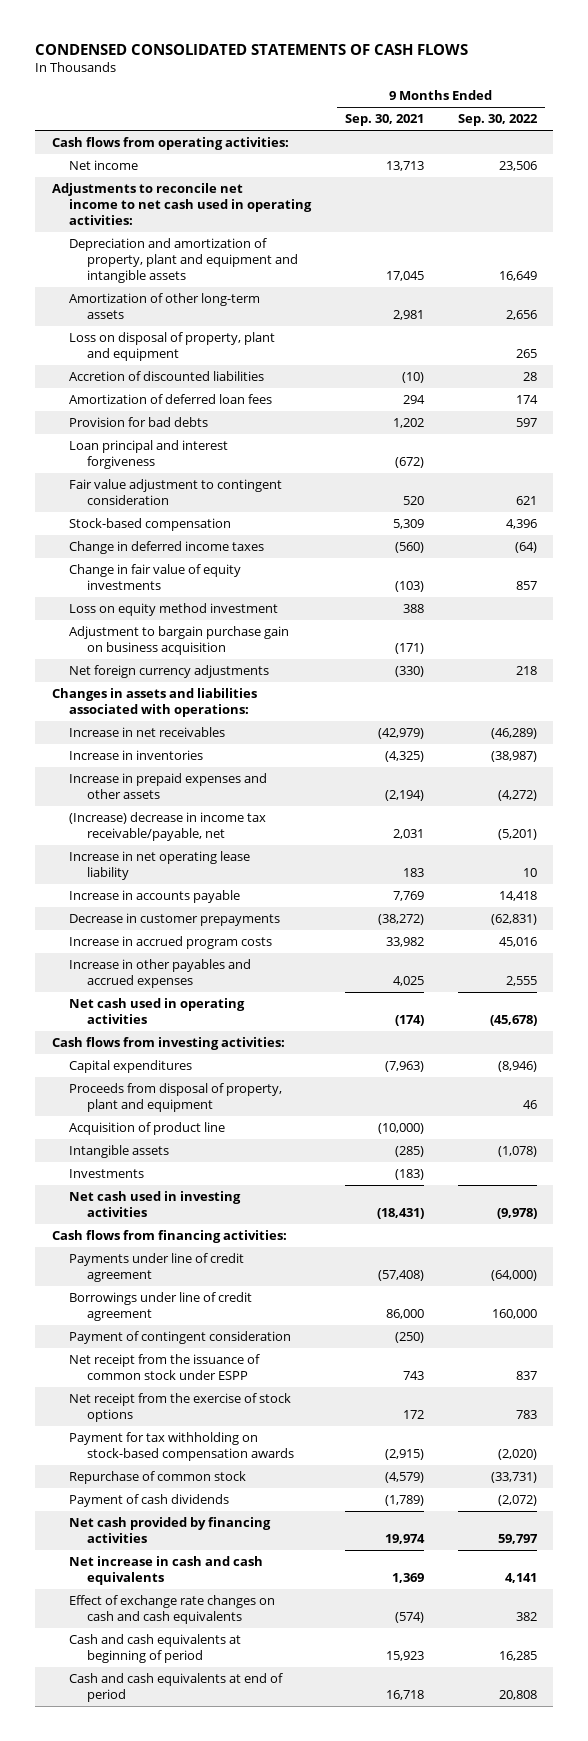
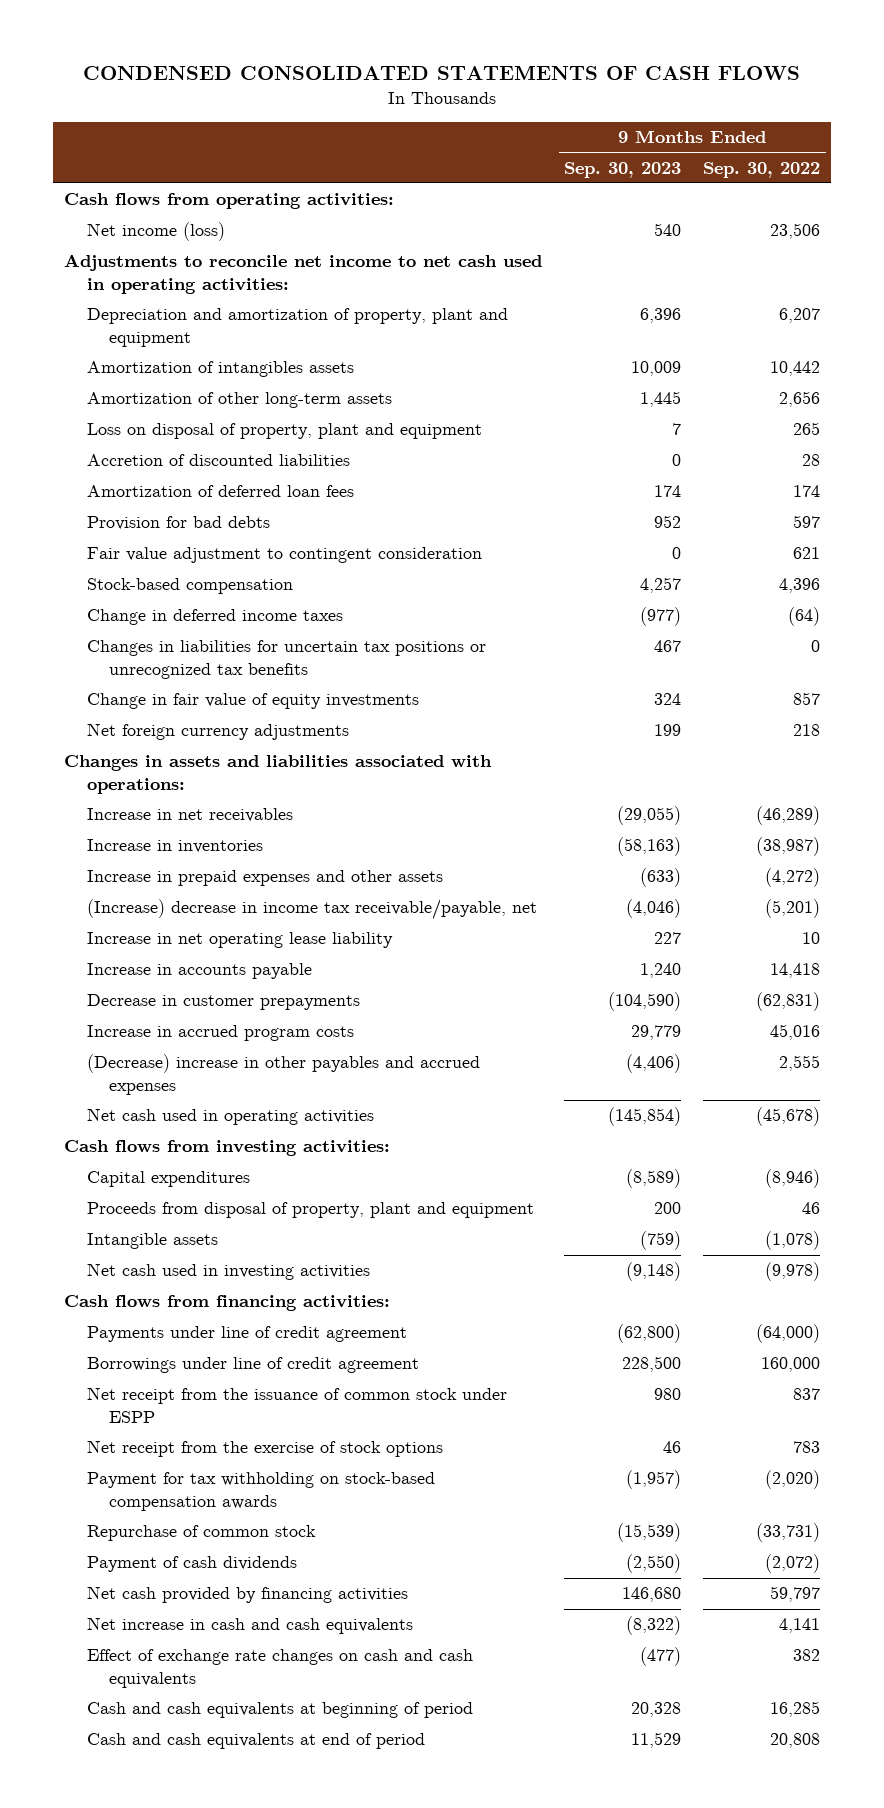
[345,114,425,127] Sep. 30, 2021 -> none
none -> [564,161,682,178] Sep. 30, 2023
[69,159,139,170] Net income -> [86,222,225,242] Net income (loss)
[69,237,299,284] Depreciation and amortization of property, plant and equipment and intangible assets -> [86,308,508,347] Depreciation and amortization of property, plant and equipment
[498,271,537,282] 16,649 -> [779,308,821,324] 6,207
none -> [86,361,354,378] Amortization of intangibles assets
[69,439,229,470] Loan principal and interest forgiveness -> none
none -> [86,640,486,679] Changes in liabilities for uncertain tax positions or unrecognized tax benefits
[69,602,279,616] Loss on equity method investment -> none
[69,625,290,656] Adjustment to bargain purchase gain on business acquisition -> none
[69,958,252,989] Increase in other payables and accrued expenses -> [86,1054,480,1095] (Decrease) increase in other payables and accrued expenses
[69,1121,226,1135] Acquisition of product line -> none
[69,1168,145,1178] Investments -> none
[69,1330,292,1344] Payment of contingent consideration -> none

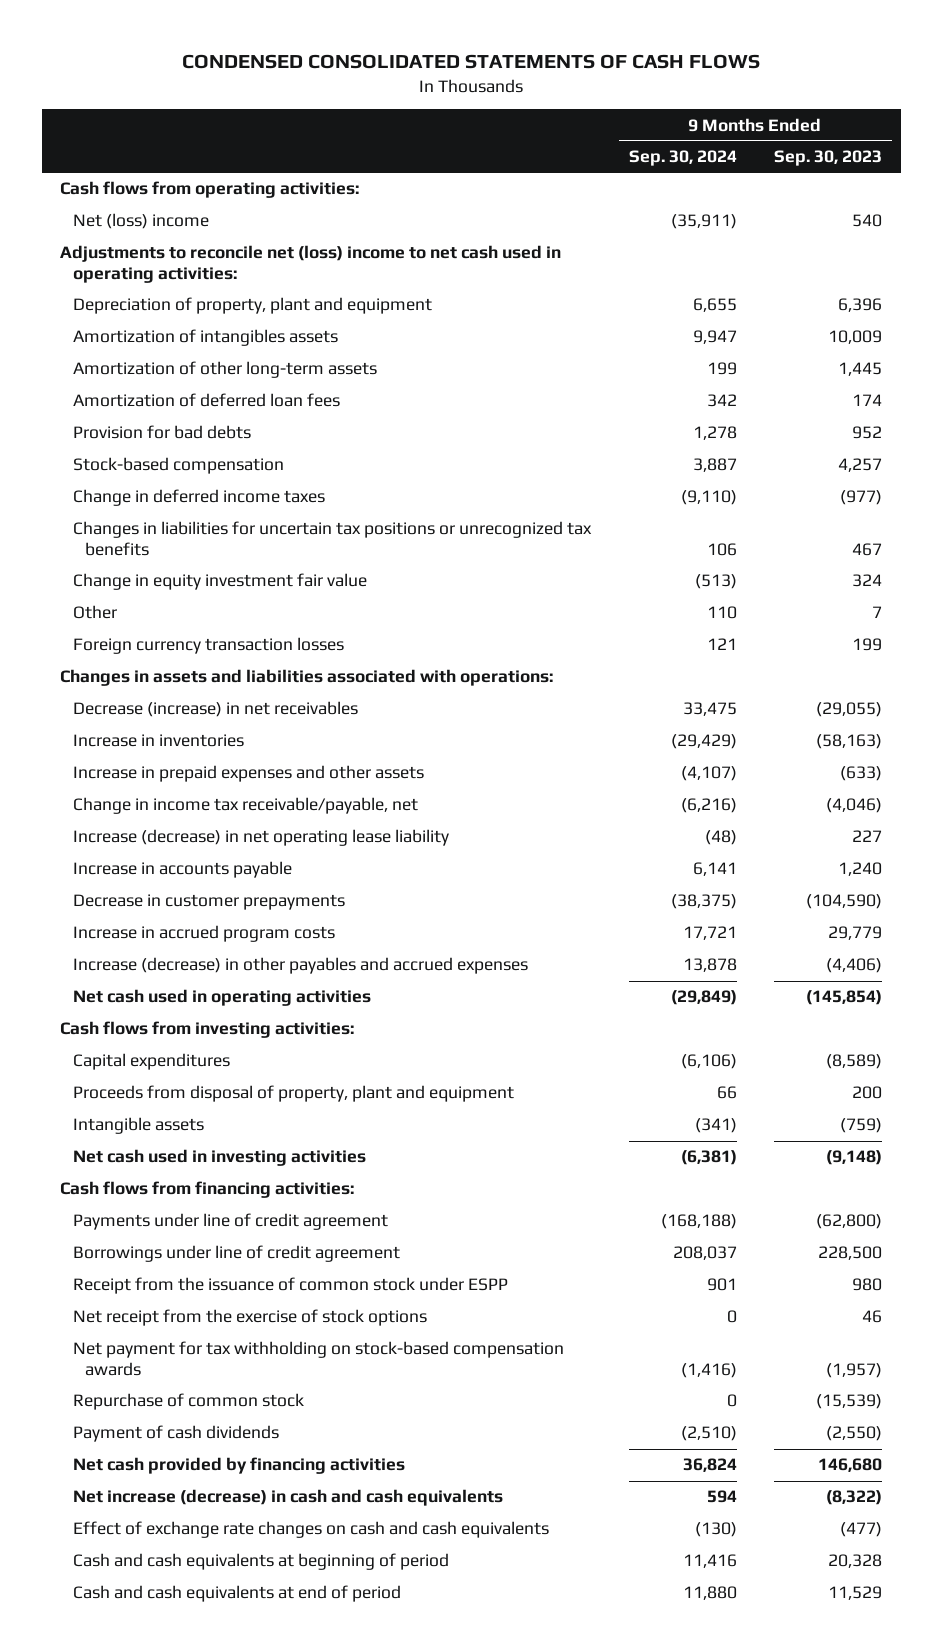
[703,161,821,178] Sep. 30, 2022 -> none
none -> [628,150,737,167] Sep. 30, 2024
[86,222,225,242] Net income (loss) -> [72,213,209,230] Net (loss) income
[64,254,543,294] Adjustments to reconcile net income to net cash used in operating activities: -> [60,245,562,283] Adjustments to reconcile net (loss) income to net cash used in operating activities:
[86,308,508,347] Depreciation and amortization of property, plant and equipment -> [72,297,432,315] Depreciation of property, plant and equipment
[86,423,482,440] Loss on disposal of property, plant and equipment -> none
[86,454,350,467] Accretion of discounted liabilities -> none
[86,547,482,564] Fair value adjustment to contingent consideration -> none
[86,693,419,710] Change in fair value of equity investments -> [72,573,367,591] Change in equity investment fair value
none -> [72,605,117,620] Other
[86,723,349,741] Net foreign currency adjustments -> [72,637,344,655] Foreign currency transaction losses
[86,808,293,823] Increase in net receivables -> [72,701,358,718] Decrease (increase) in net receivables
[86,899,537,921] (Increase) decrease in income tax receivable/payable, net -> [72,797,418,815] Change in income tax receivable/payable, net
[86,932,393,949] Increase in net operating lease liability -> [72,829,449,847] Increase (decrease) in net operating lease liability
[86,1054,480,1095] (Decrease) increase in other payables and accrued expenses -> [72,957,528,975] Increase (decrease) in other payables and accrued expenses
[86,1387,507,1423] Net receipt from the issuance of common stock under ESPP -> [72,1277,508,1295] Receipt from the issuance of common stock under ESPP
[86,1472,435,1511] Payment for tax withholding on stock-based compensation awards -> [72,1341,564,1376] Net payment for tax withholding on stock-based compensation awards
[86,1617,413,1635] Net increase in cash and cash equivalents -> [72,1489,503,1507] Net increase (decrease) in cash and cash equivalents

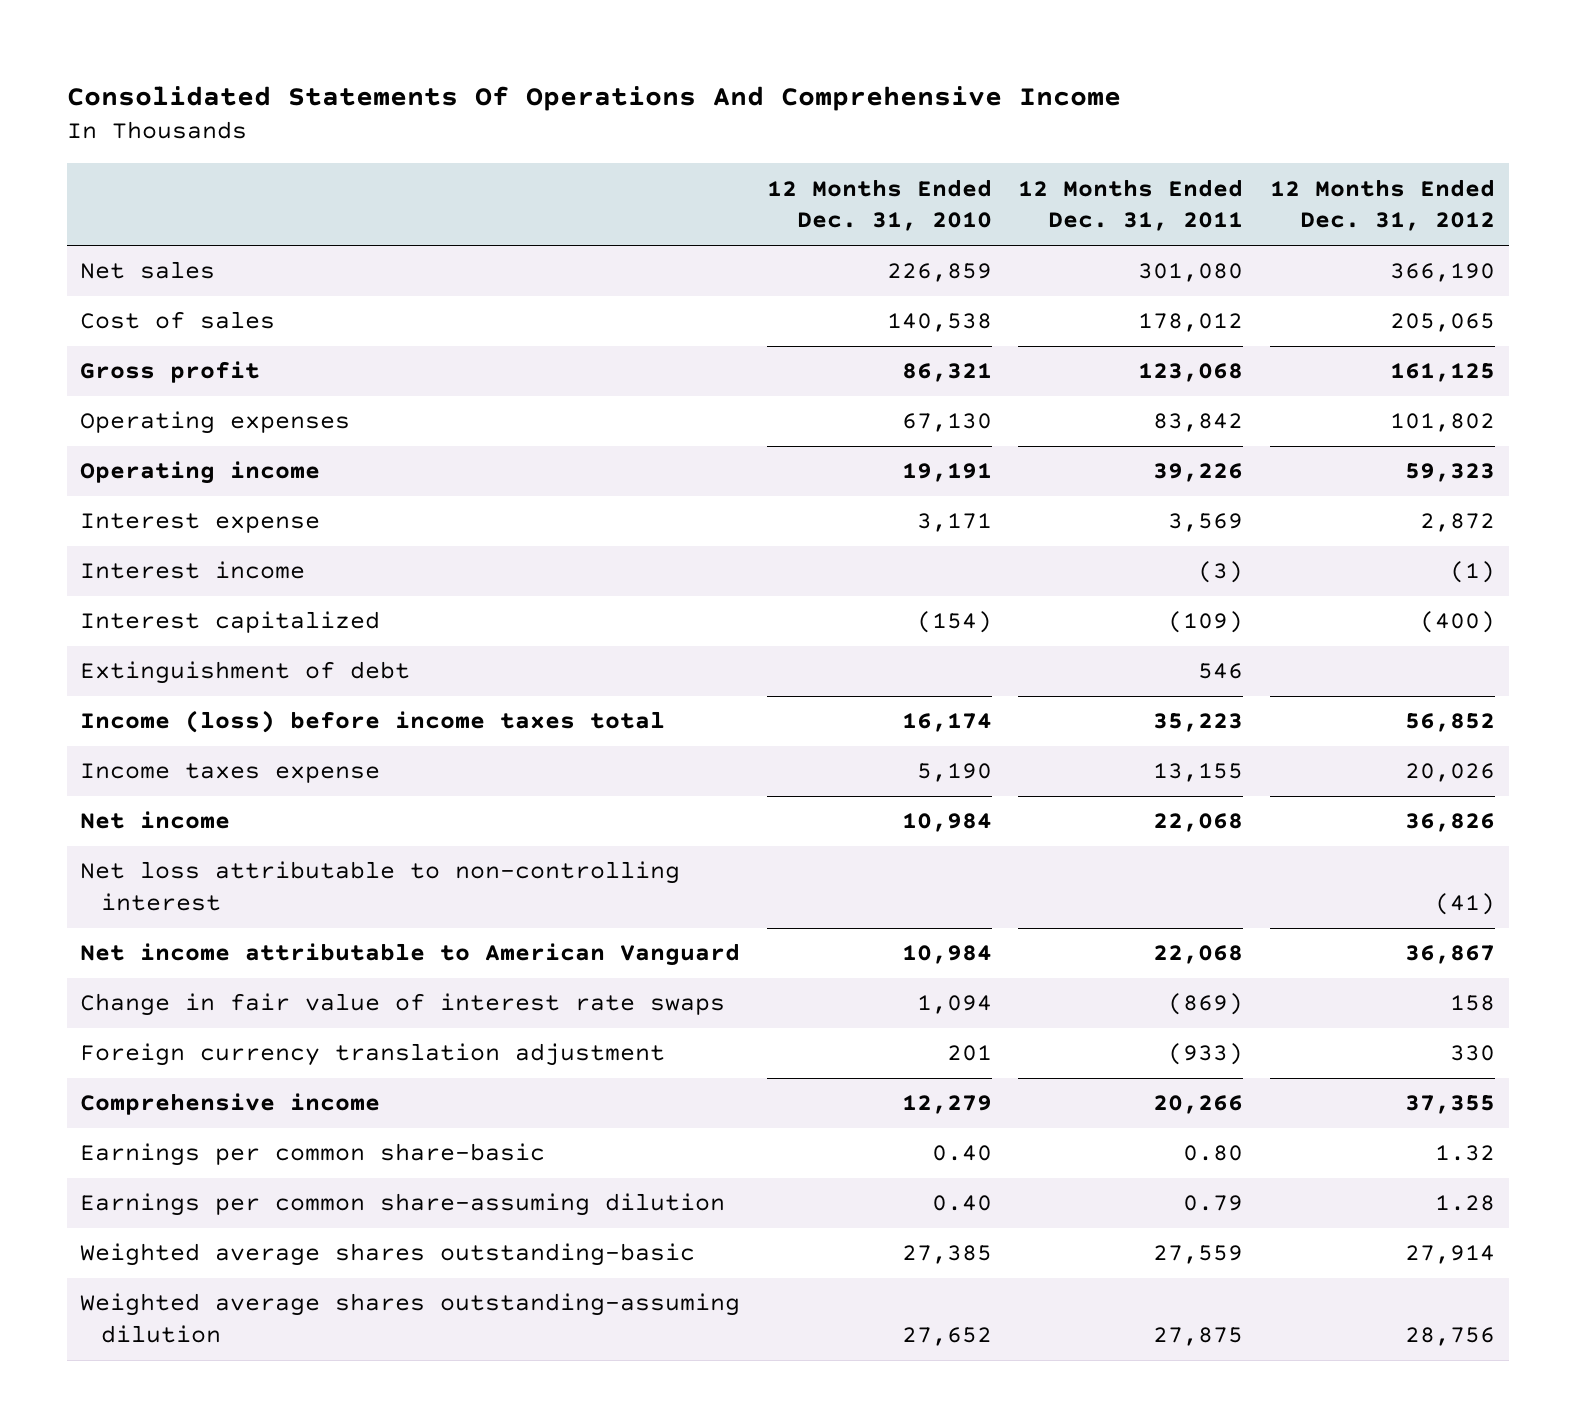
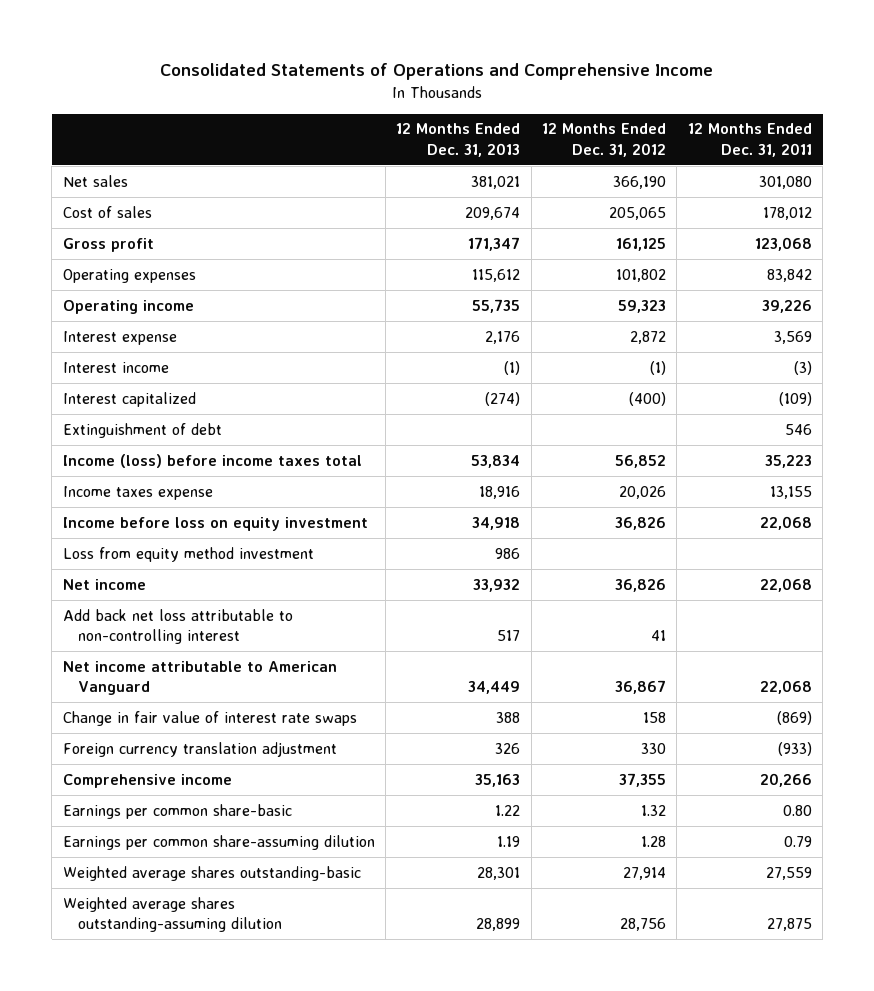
[66,86,1121,112] Consolidated Statements Of Operations And Comprehensive Income -> [160,63,714,81] Consolidated Statements of Operations and Comprehensive Income
[766,178,992,232] 12 Months Ended Dec. 31, 2010 -> none
none -> [396,123,521,157] 12 Months Ended Dec. 31, 2013
none -> [62,516,368,531] Income before loss on equity investment
none -> [62,546,314,562] Loss from equity method investment
[79,861,680,912] Net loss attributable to non-controlling interest -> [62,608,293,645] Add back net loss attributable to non-controlling interest
[1435,893,1496,916] (41) -> [651,630,667,642] 41

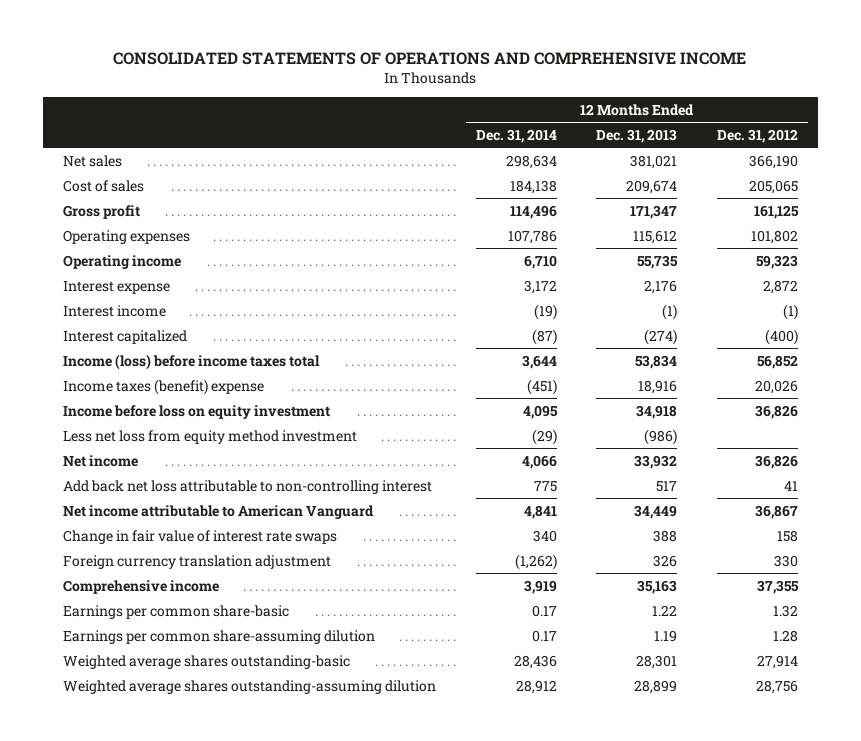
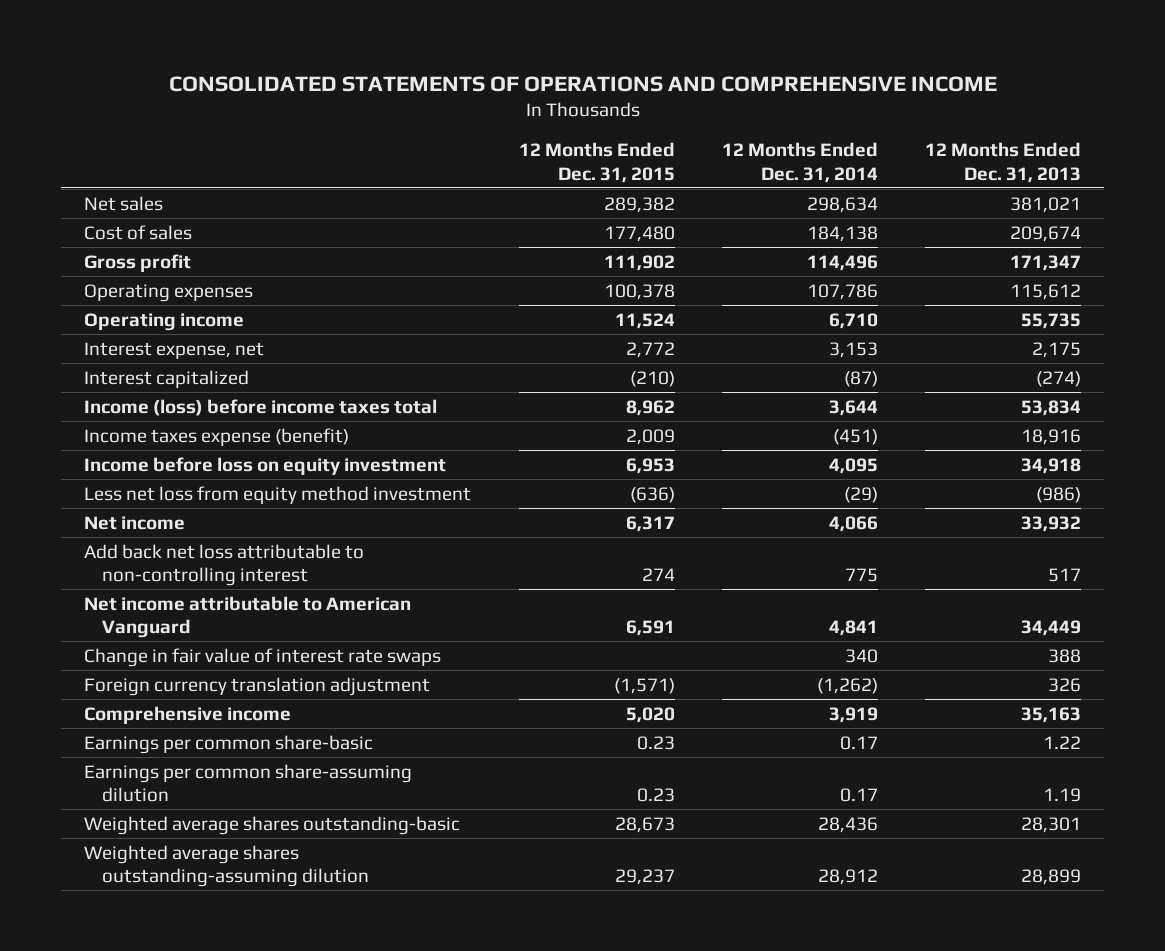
[717,128,799,143] Dec. 31, 2012 -> none
none -> [518,142,675,183] 12 Months Ended Dec. 31, 2015
[62,304,166,317] Interest income -> none
[62,280,170,294] Interest expense -> [84,341,265,359] Interest expense, net
[523,279,557,294] 3,172 -> [828,341,878,358] 3,153
[644,279,678,294] 2,176 -> [1031,341,1081,358] 2,175
[62,378,264,395] Income taxes (benefit) expense -> [84,427,350,446] Income taxes expense (benefit)

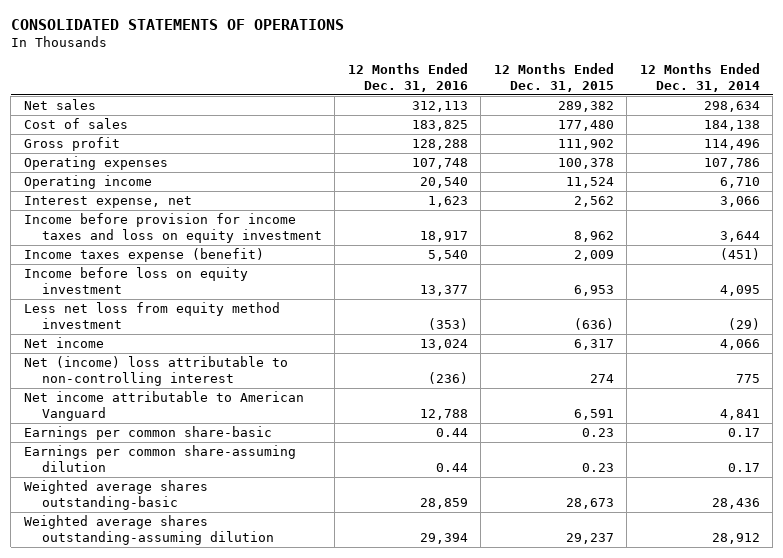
[168,75,997,92] CONSOLIDATED STATEMENTS OF OPERATIONS AND COMPREHENSIVE INCOME -> [10,19,344,31] CONSOLIDATED STATEMENTS OF OPERATIONS
[924,142,1081,183] 12 Months Ended Dec. 31, 2013 -> none
none -> [347,62,468,92] 12 Months Ended Dec. 31, 2016
[84,369,250,388] Interest capitalized -> none
[625,341,675,358] 2,772 -> [573,196,614,208] 2,562
[828,341,878,358] 3,153 -> [719,196,760,208] 3,066
[84,398,438,416] Income (loss) before income taxes total -> [23,213,322,244] Income before provision for income taxes and loss on equity investment
[84,543,365,587] Add back net loss attributable to non-controlling interest -> [23,356,288,387] Net (income) loss attributable to non-controlling interest
[84,647,442,667] Change in fair value of interest rate swaps -> none
[84,676,431,696] Foreign currency translation adjustment -> none
[84,705,292,724] Comprehensive income -> none

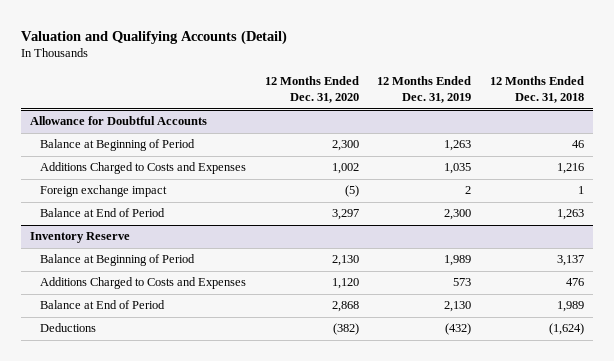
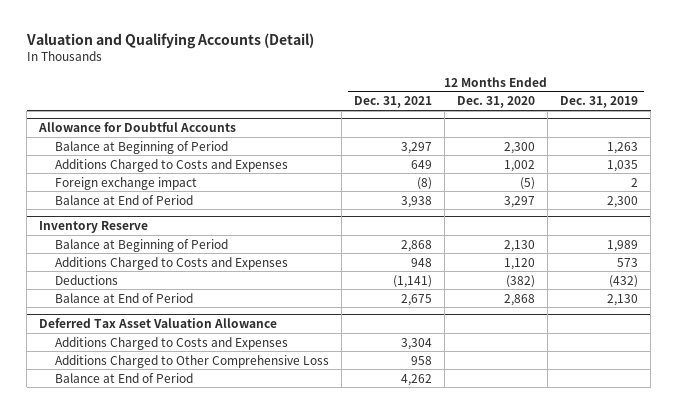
[489,76,584,104] 12 Months Ended Dec. 31, 2018 -> none
none -> [353,96,432,109] Dec. 31, 2021
[40,300,166,310] Balance at End of Period -> [54,292,193,303] Balance at End of Period
none -> [39,318,278,329] Deferred Tax Asset Valuation Allowance
none -> [54,336,288,350] Additions Charged to Costs and Expenses
none -> [54,354,329,368] Additions Charged to Other Comprehensive Loss
none -> [54,372,193,383] Balance at End of Period

